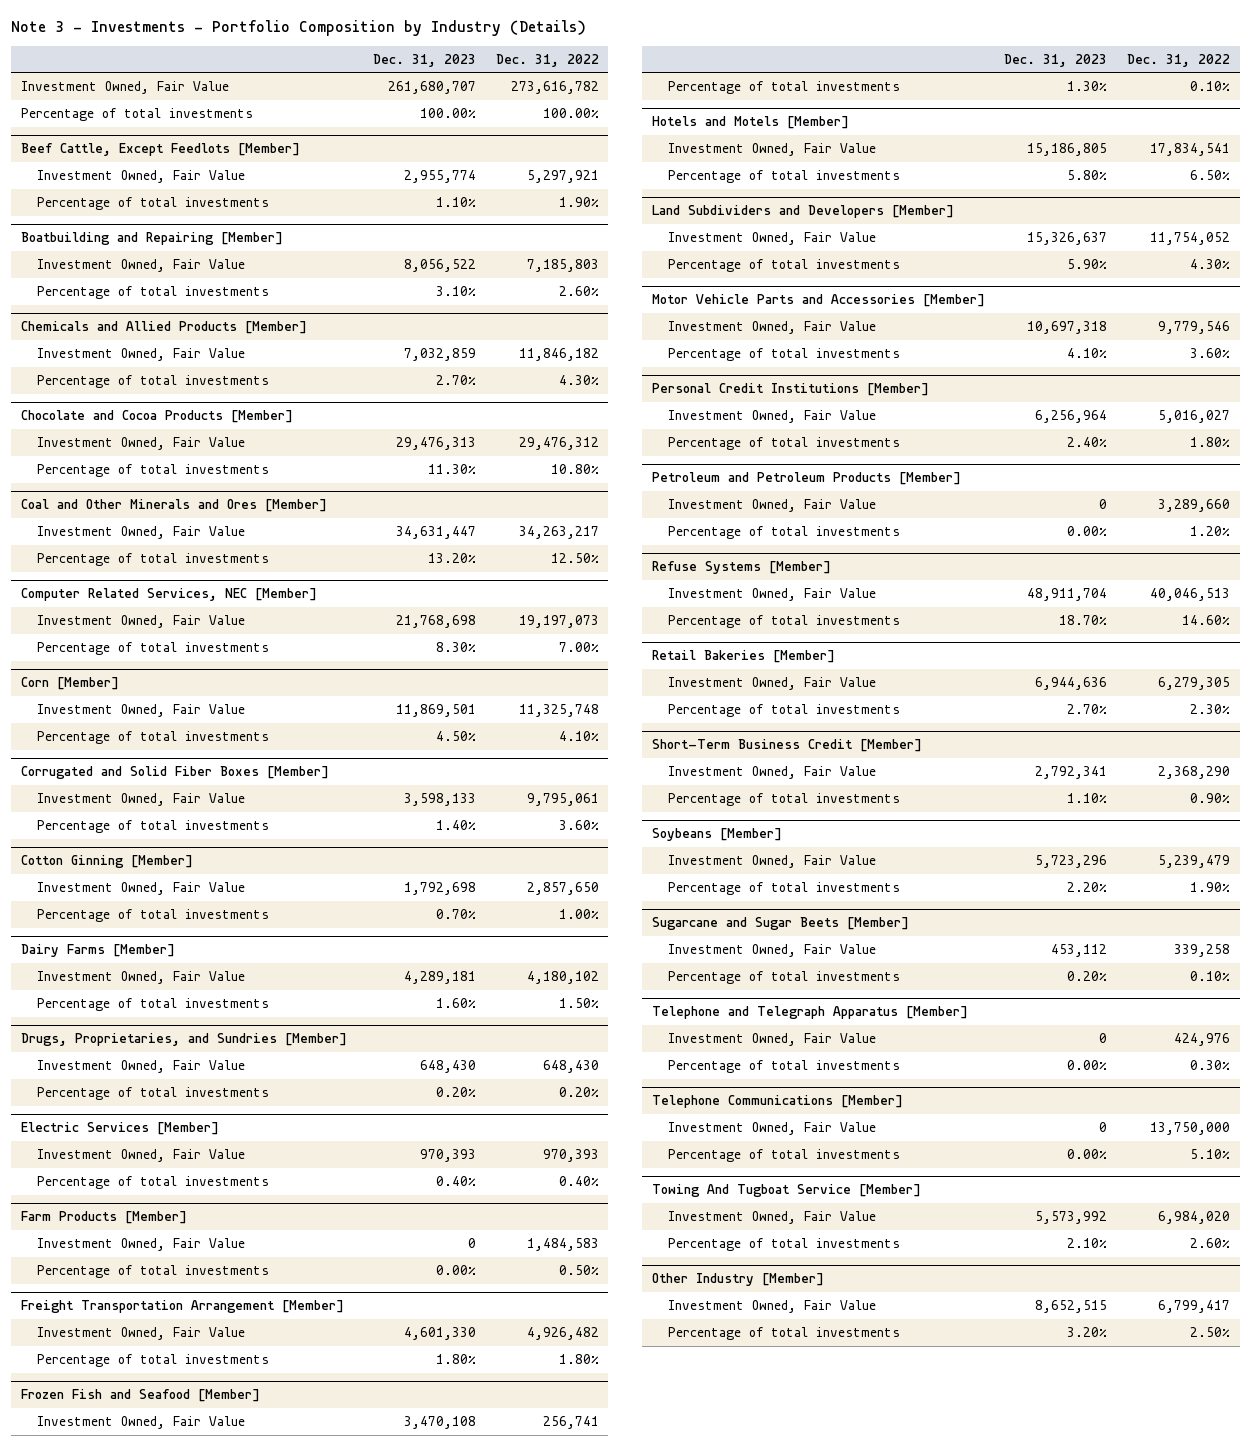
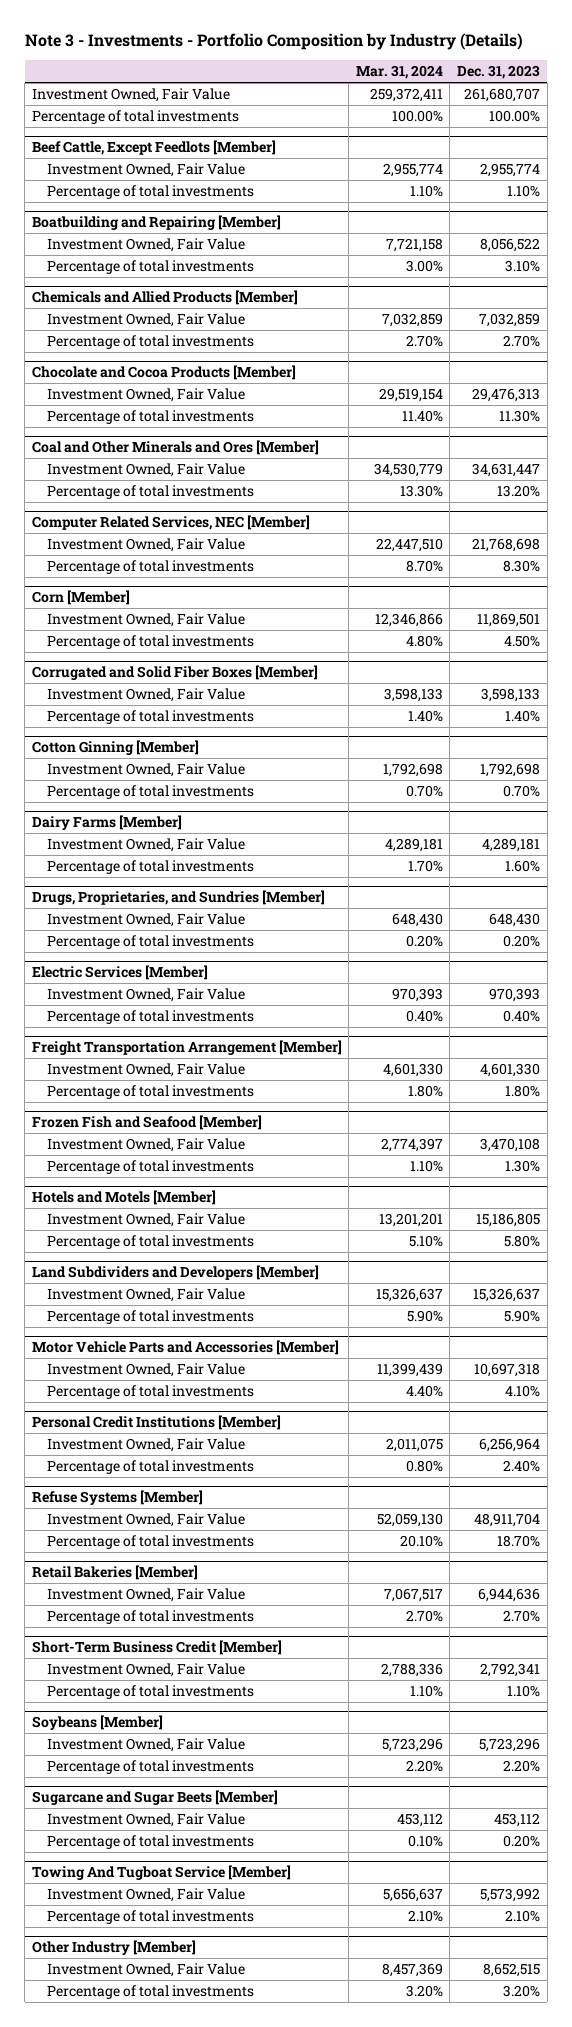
[495,53,599,67] Dec. 31, 2022 -> none
none -> [355,65,443,80] Mar. 31, 2024
[20,1211,187,1225] Farm Products [Member] -> none
[36,1238,245,1252] Investment Owned, Fair Value -> none
[36,1265,269,1279] Percentage of total investments -> none
[652,472,962,486] Petroleum and Petroleum Products [Member] -> none
[667,499,876,513] Investment Owned, Fair Value -> none
[667,526,900,540] Percentage of total investments -> none
[652,1006,969,1020] Telephone and Telegraph Apparatus [Member] -> none
[667,1033,876,1047] Investment Owned, Fair Value -> none
[667,1060,900,1074] Percentage of total investments -> none
[652,1095,904,1109] Telephone Communications [Member] -> none
[667,1122,876,1136] Investment Owned, Fair Value -> none
[667,1149,900,1163] Percentage of total investments -> none

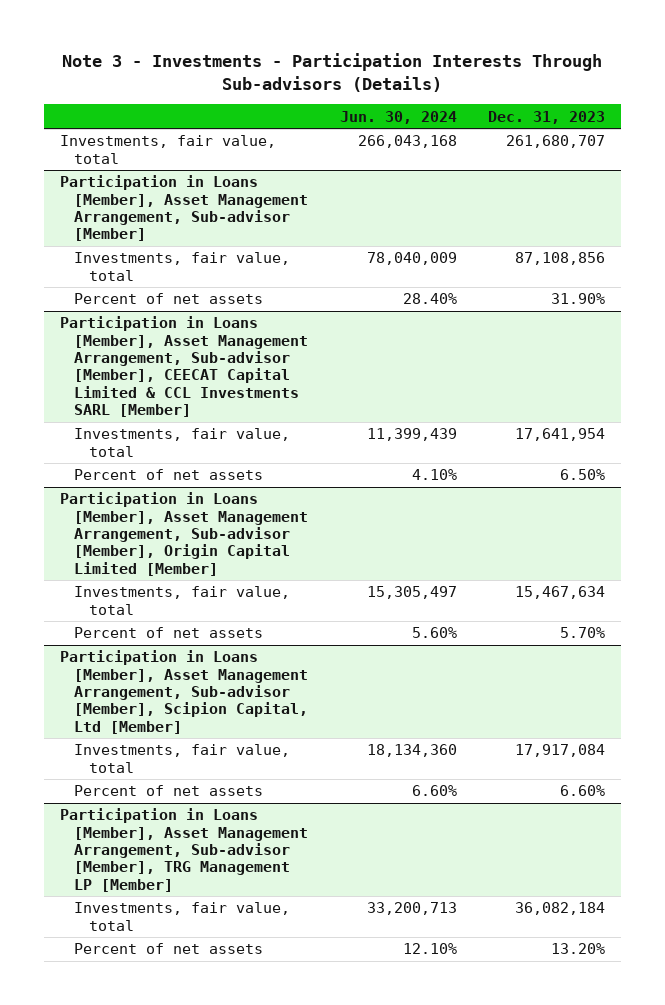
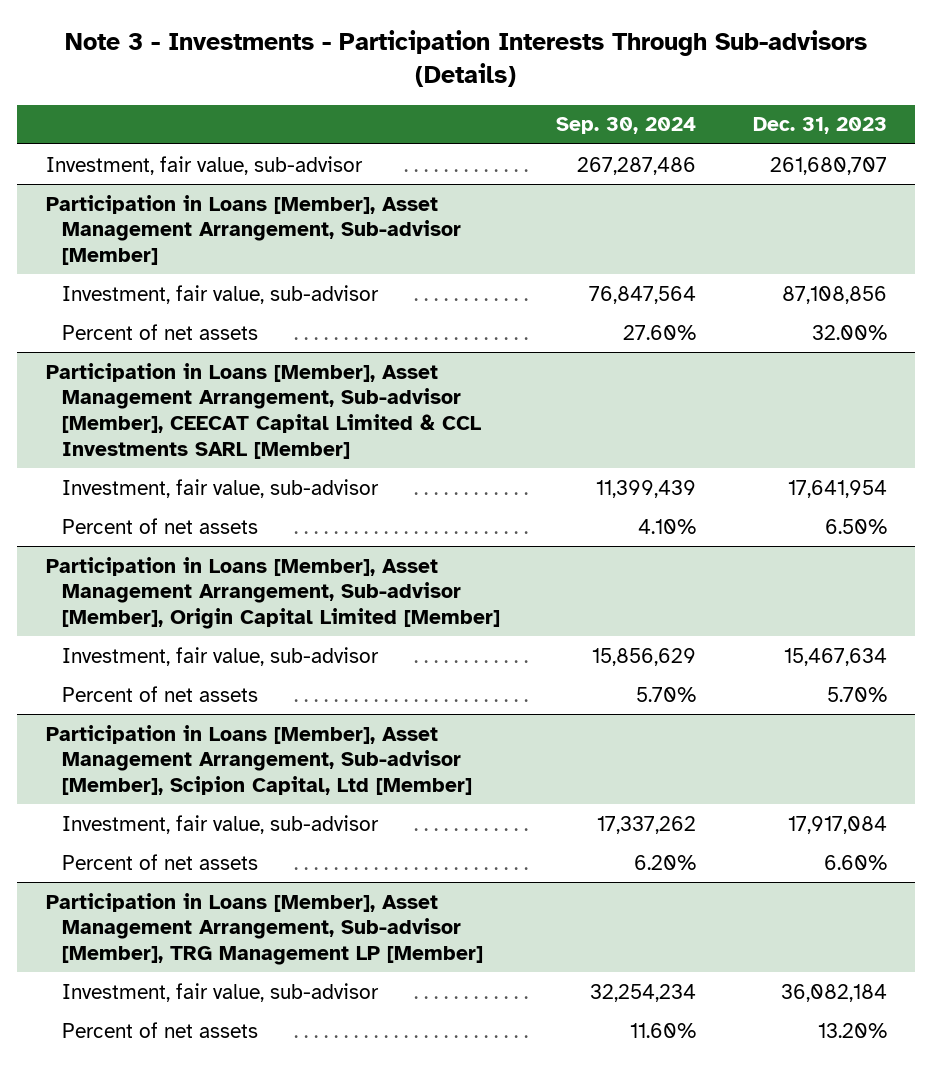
[339,110,457,124] Jun. 30, 2024 -> none
none -> [556,117,697,135] Sep. 30, 2024
[59,135,276,164] Investments, fair value, total -> [45,155,363,175] Investment, fair value, sub-advisor
[74,252,291,281] Investments, fair value, total -> [61,284,379,304] Investment, fair value, sub-advisor
[551,293,606,305] 31.90% -> [811,324,887,340] 32.00%
[74,428,291,457] Investments, fair value, total -> [61,478,379,498] Investment, fair value, sub-advisor
[74,586,291,615] Investments, fair value, total -> [61,646,379,666] Investment, fair value, sub-advisor
[74,744,291,773] Investments, fair value, total -> [61,814,379,834] Investment, fair value, sub-advisor
[74,902,291,931] Investments, fair value, total -> [61,982,379,1002] Investment, fair value, sub-advisor

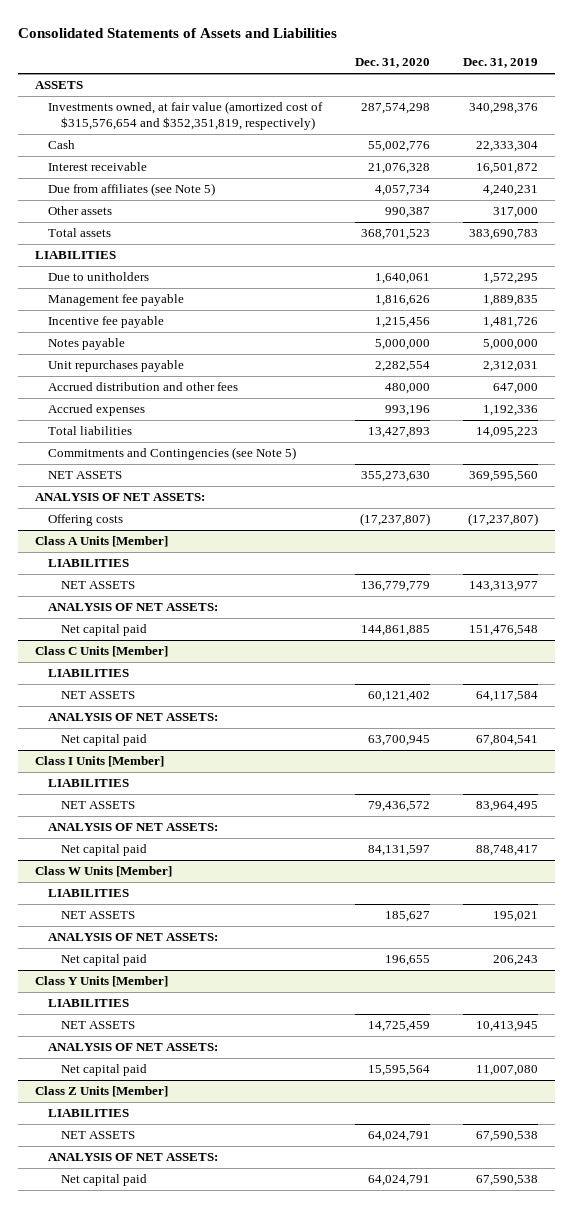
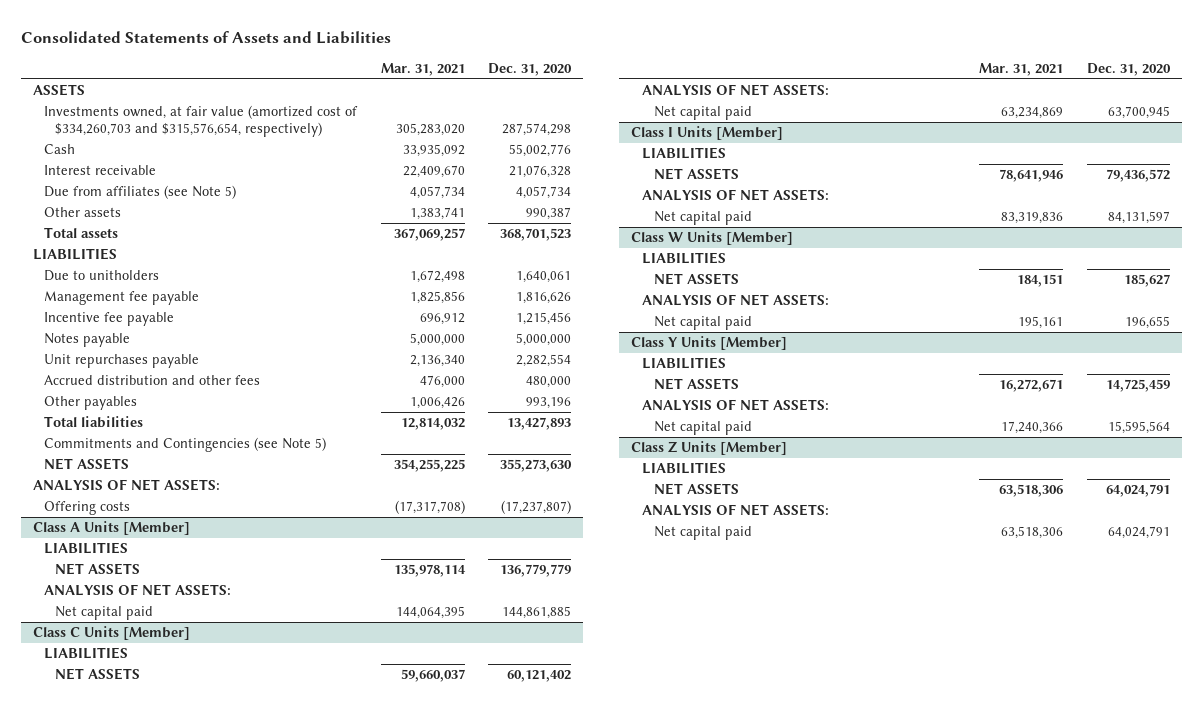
[463,58,539,69] Dec. 31, 2019 -> none
none -> [380,62,465,76] Mar. 31, 2021
[47,101,323,131] Investments owned, at fair value (amortized cost of $315,576,654 and $352,351,819, respectively) -> [43,105,358,138] Investments owned, at fair value (amortized cost of $334,260,703 and $315,576,654, respectively)
[47,404,145,417] Accrued expenses -> [43,396,137,411] Other payables

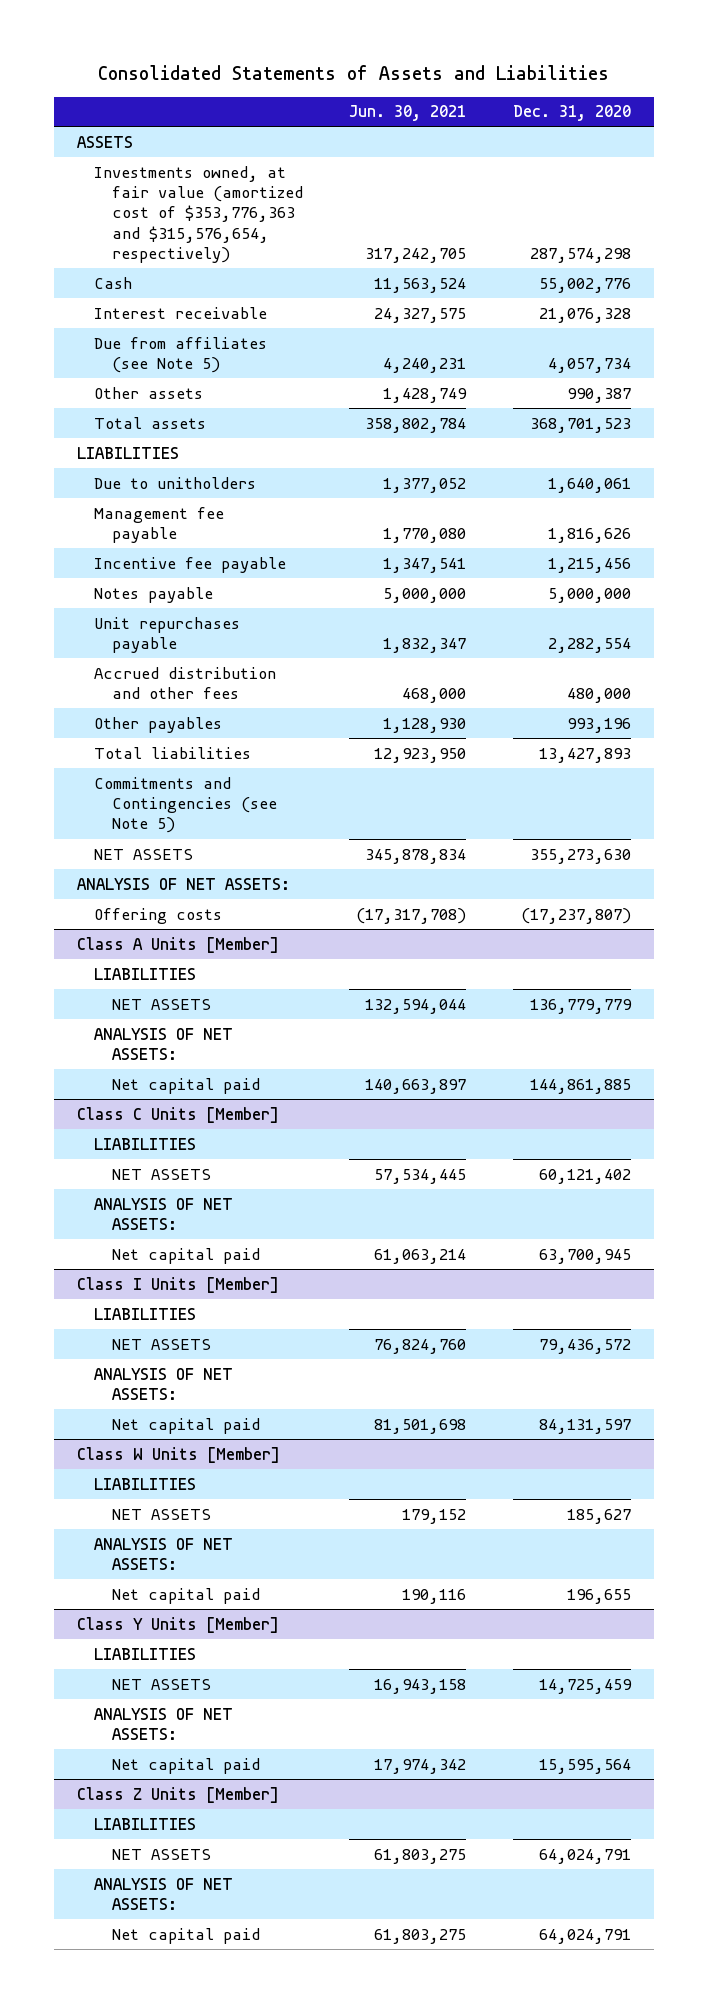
[380,62,465,76] Mar. 31, 2021 -> none
none -> [349,105,467,122] Jun. 30, 2021
[43,105,358,138] Investments owned, at fair value (amortized cost of $334,260,703 and $315,576,654, respectively) -> [94,165,303,263] Investments owned, at fair value (amortized cost of $353,776,363 and $315,576,654, respectively)

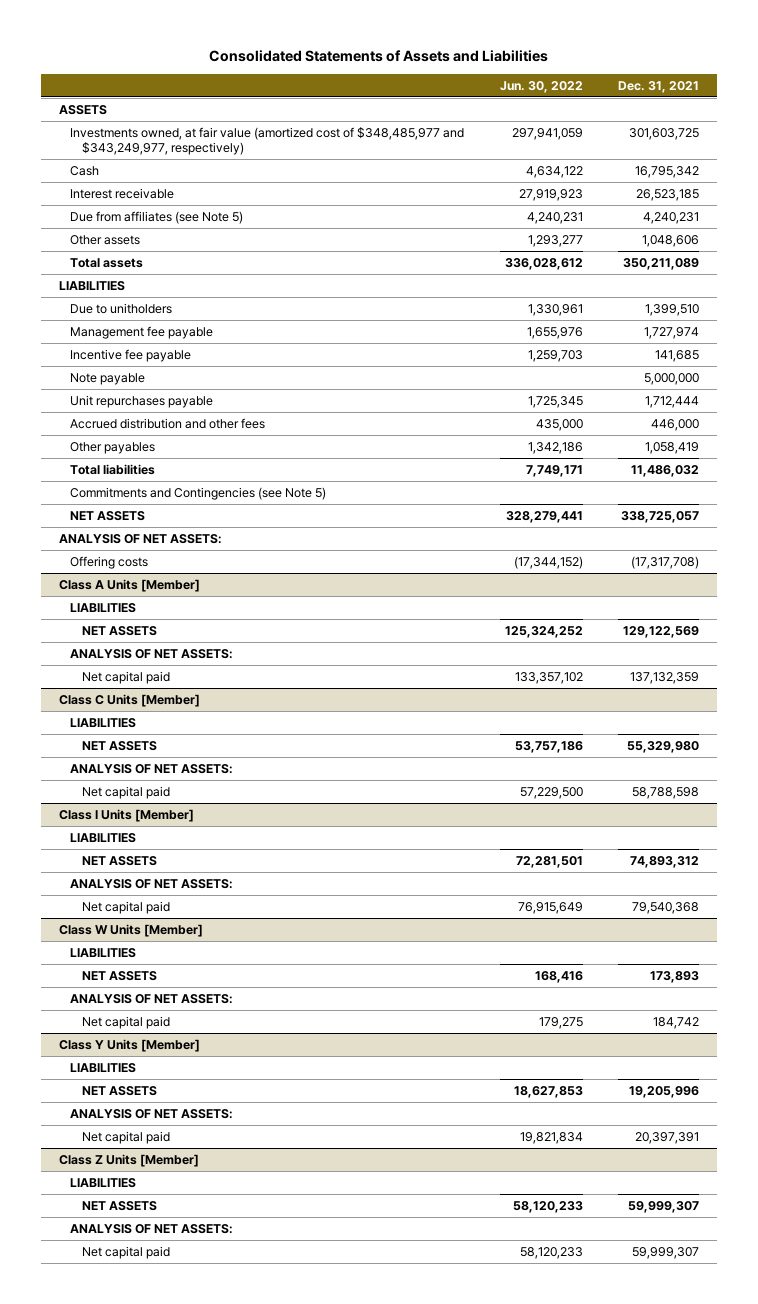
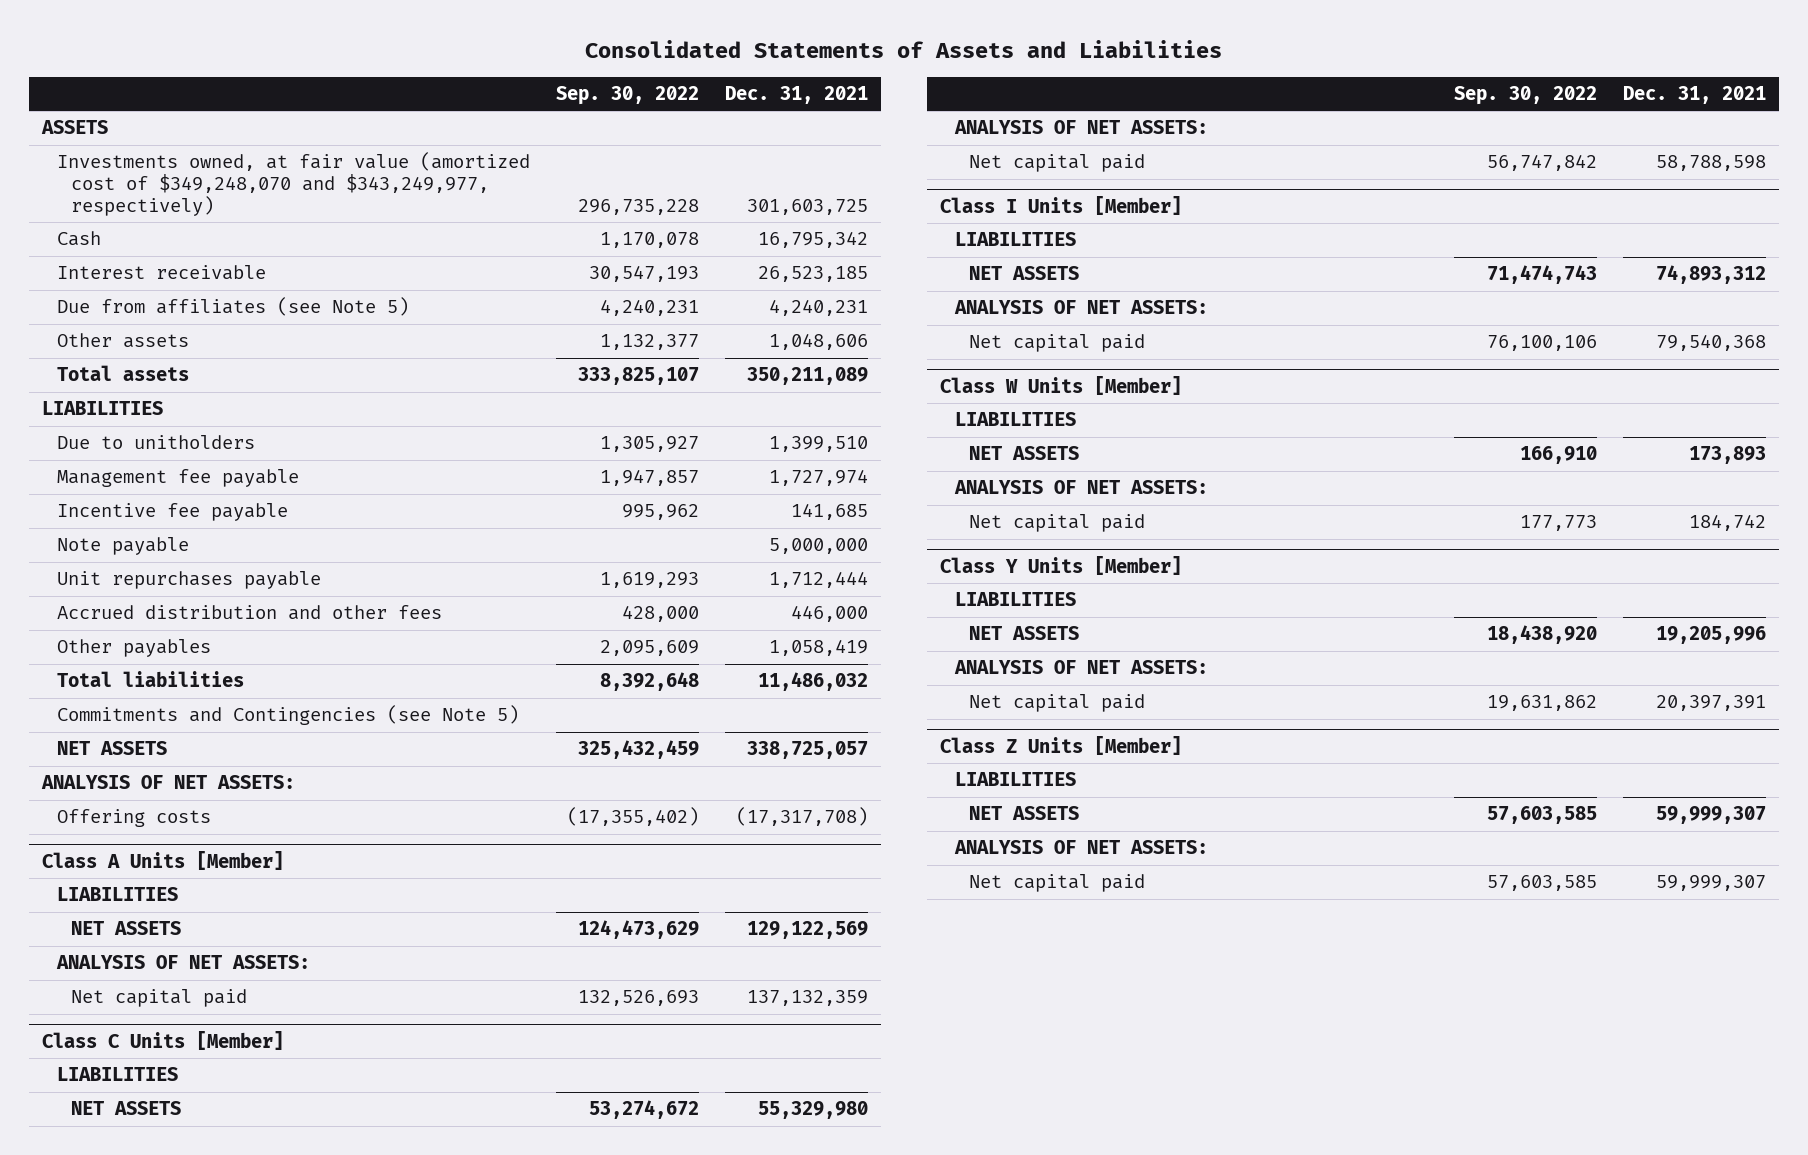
[499,80,583,93] Jun. 30, 2022 -> none
none -> [555,85,699,105] Sep. 30, 2022
[70,127,465,156] Investments owned, at fair value (amortized cost of $348,485,977 and $343,249,977, respectively) -> [56,152,530,216] Investments owned, at fair value (amortized cost of $349,248,070 and $343,249,977, respectively)

